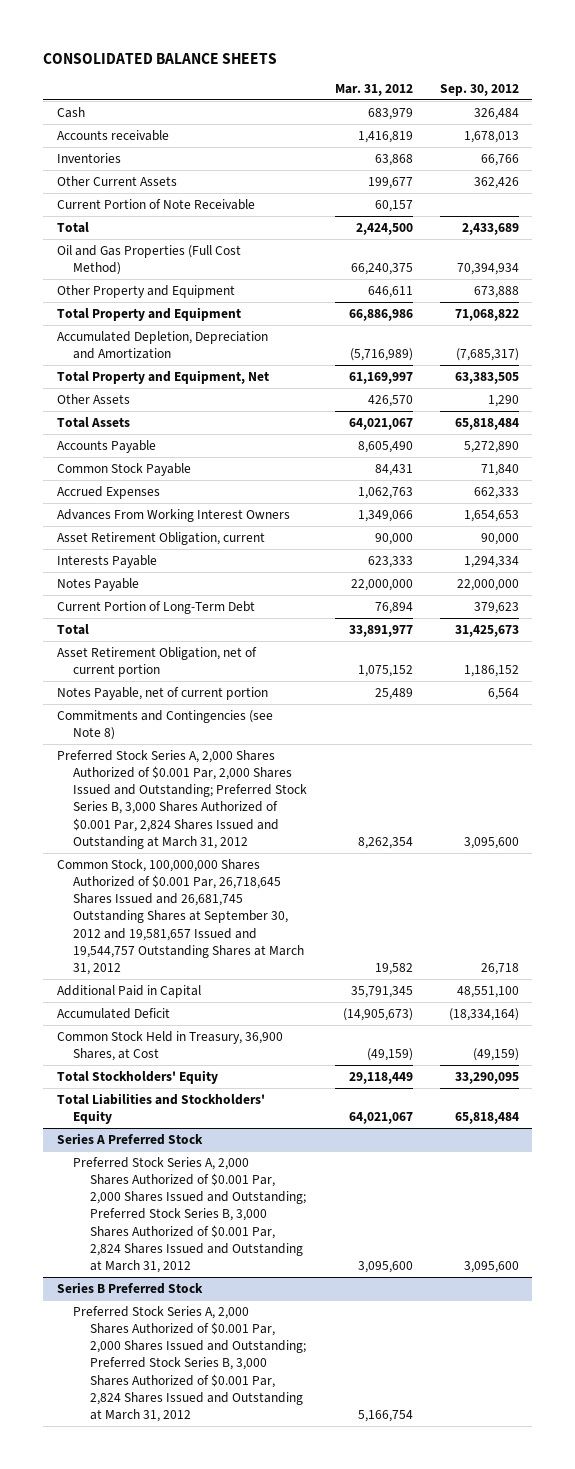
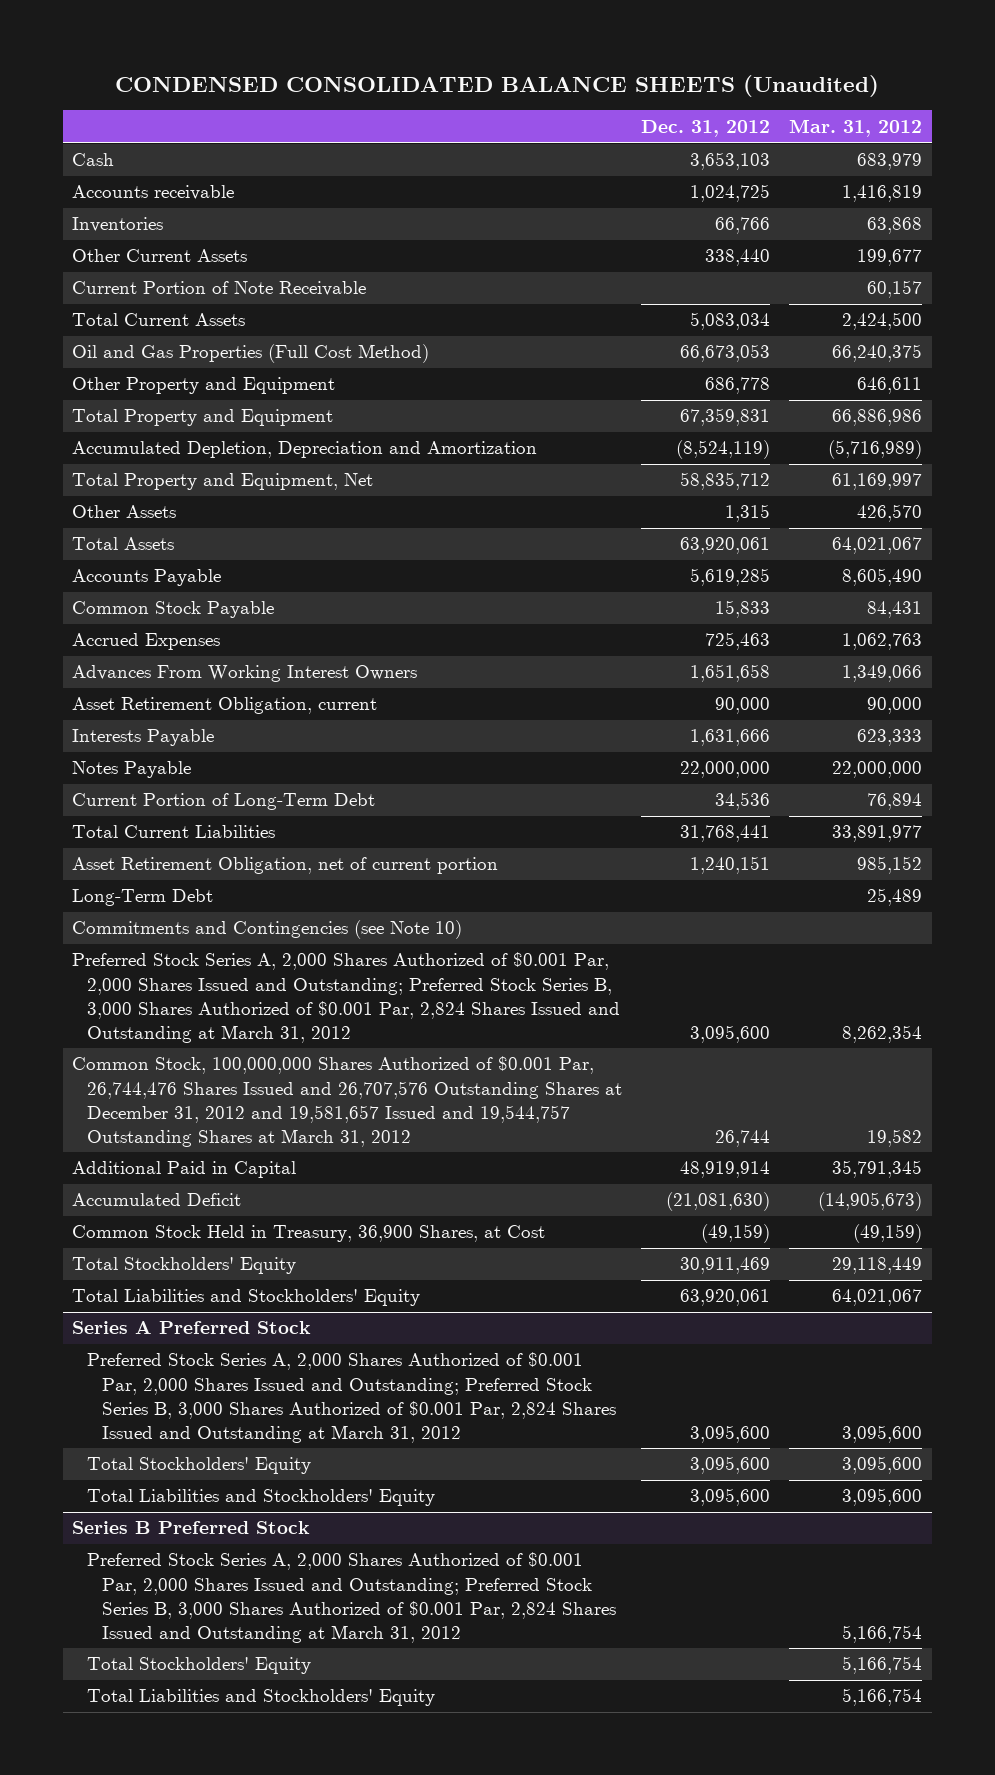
[43,52,278,64] CONSOLIDATED BALANCE SHEETS -> [115,74,880,97] CONDENSED CONSOLIDATED BALANCE SHEETS (Unaudited)
[439,83,519,96] Sep. 30, 2012 -> none
none -> [641,119,771,137] Dec. 31, 2012
[56,221,89,233] Total -> [72,313,246,327] Total Current Assets
[56,623,89,635] Total -> [72,825,276,839] Total Current Liabilities
[357,664,413,677] 1,075,152 -> [857,856,923,875] 985,152
[56,686,268,700] Notes Payable, net of current portion -> [72,889,214,907] Long-Term Debt
[56,709,273,740] Commitments and Contingencies (see Note 8) -> [72,920,463,940] Commitments and Contingencies (see Note 10)
[56,858,305,976] Common Stock, 100,000,000 Shares Authorized of $0.001 Par, 26,718,645 Shares Issued and 26,681,745 Outstanding Shares at September 30, 2012 and 19,581,657 Issued and 19,544,757 Outstanding Shares at March 31, 2012 -> [72,1056,623,1147] Common Stock, 100,000,000 Shares Authorized of $0.001 Par, 26,744,476 Shares Issued and 26,707,576 Outstanding Shares at December 31, 2012 and 19,581,657 Issued and 19,544,757 Outstanding Shares at March 31, 2012
none -> [87,1457,312,1475] Total Stockholders' Equity
none -> [87,1489,436,1507] Total Liabilities and Stockholders' Equity
none -> [87,1657,312,1675] Total Stockholders' Equity
none -> [87,1689,436,1707] Total Liabilities and Stockholders' Equity

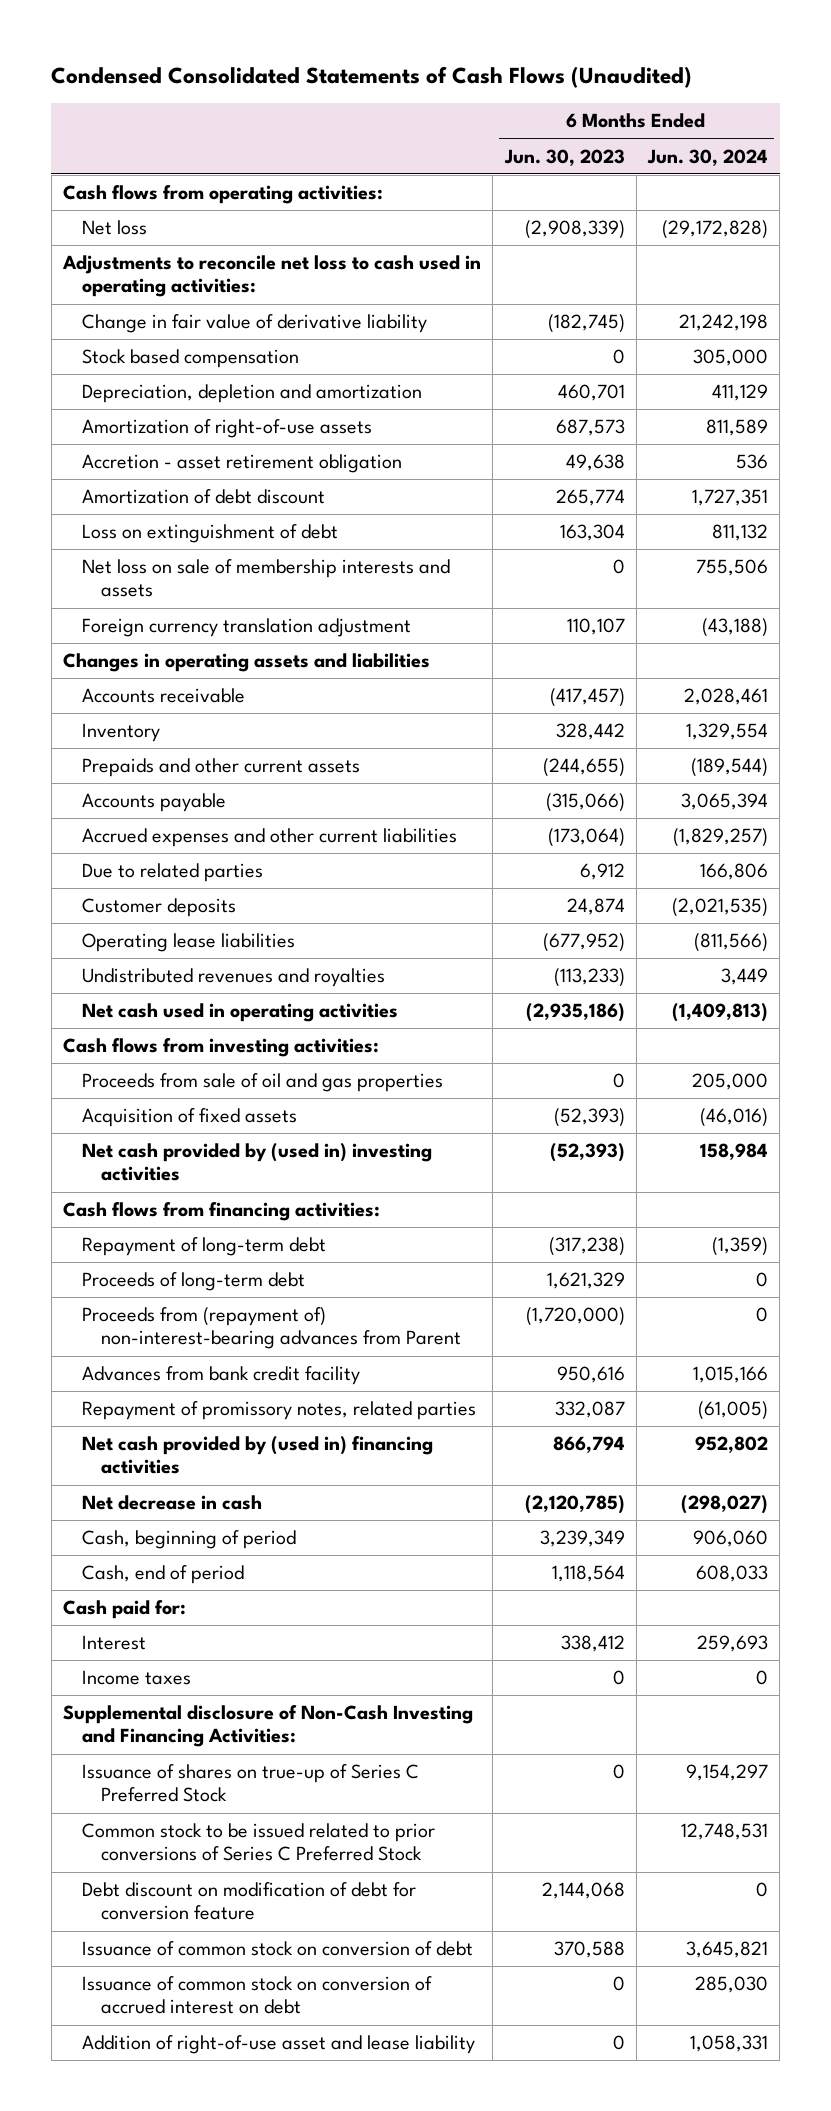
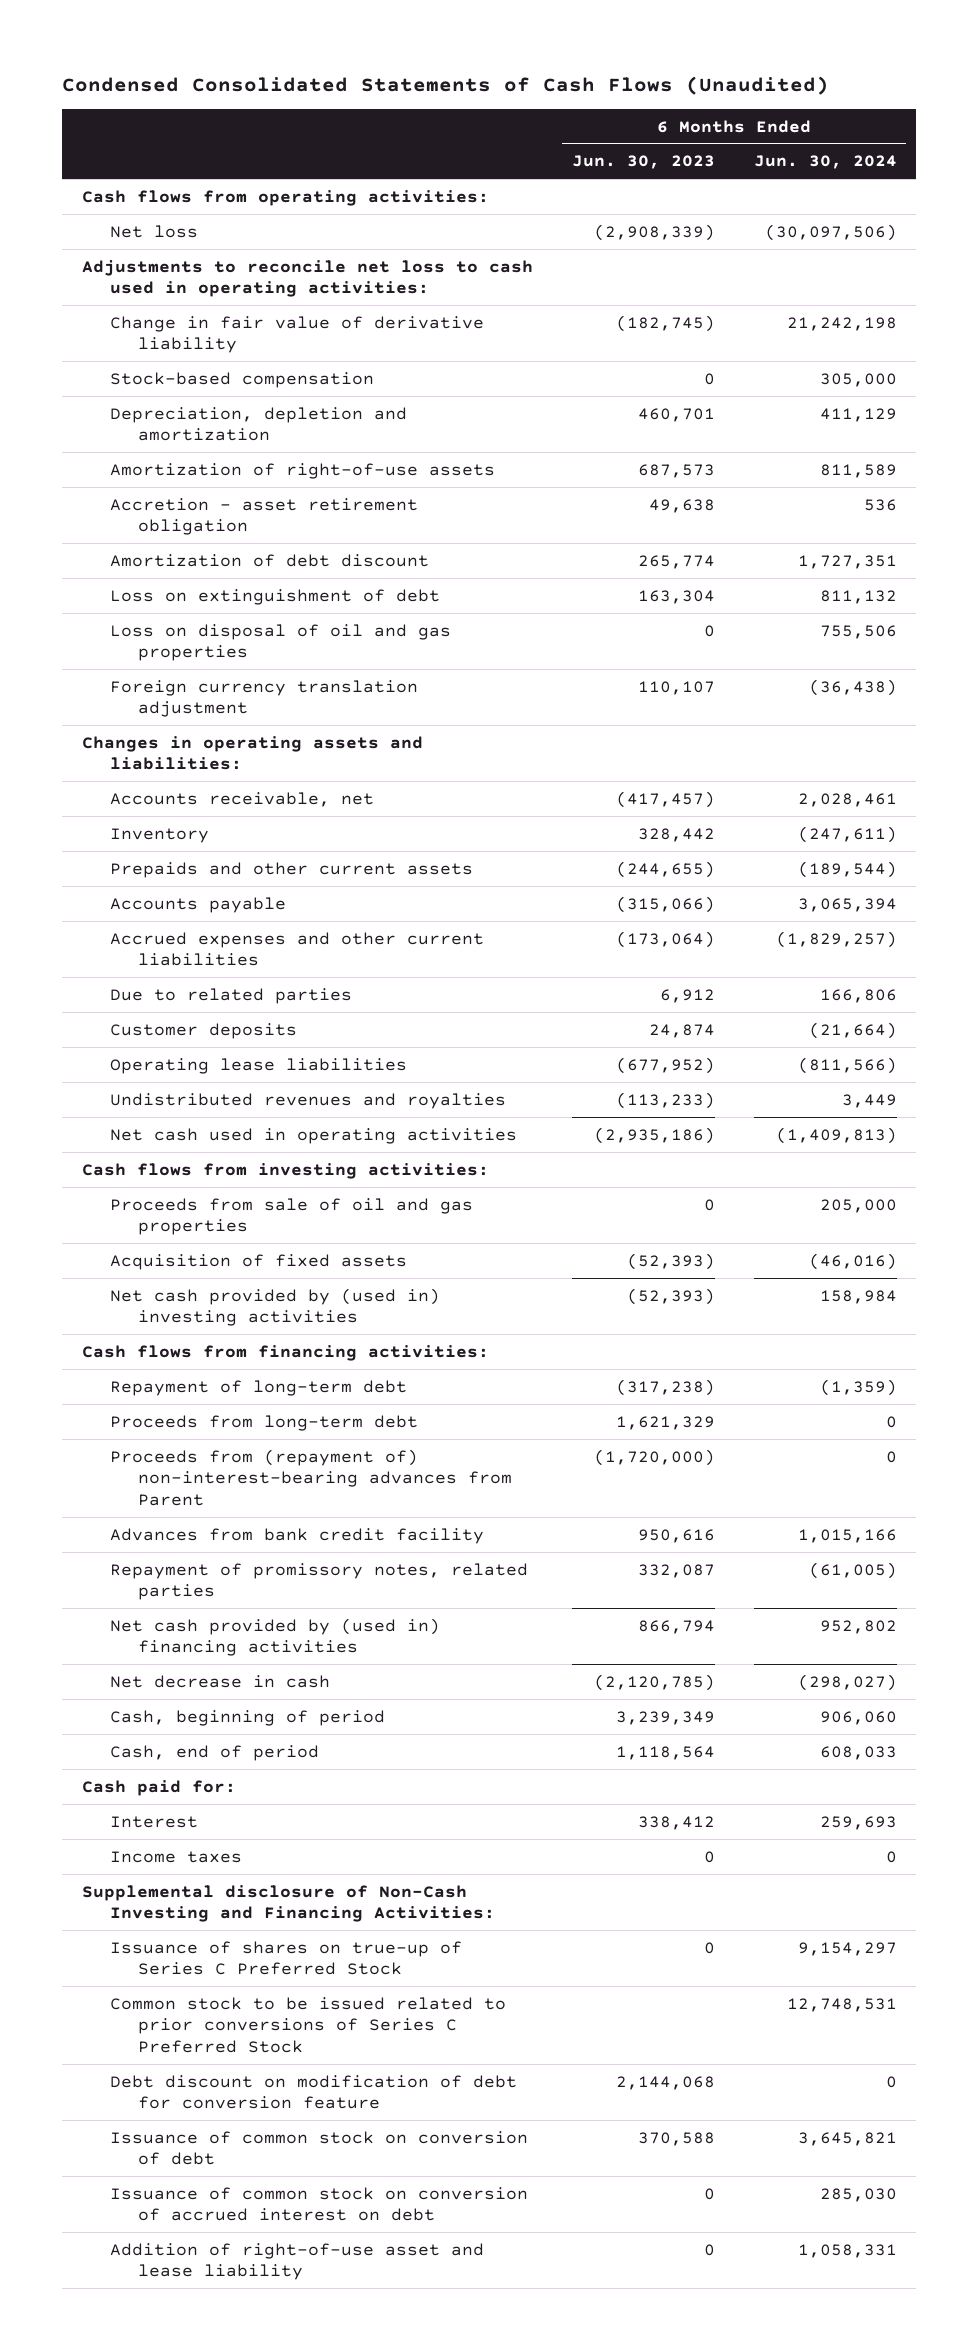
[662,220,769,240] (29,172,828) -> [764,223,897,241] (30,097,506)
[82,349,300,369] Stock based compensation -> [109,371,374,388] Stock-based compensation
[82,559,451,598] Net loss on sale of membership interests and assets -> [109,623,451,662] Loss on disposal of oil and gas properties
[702,618,769,638] (43,188) -> [808,678,897,696] (36,438)
[63,653,431,673] Changes in operating assets and liabilities -> [81,735,423,771] Changes in operating assets and liabilities:
[82,688,246,704] Accounts receivable -> [109,791,374,807] Accounts receivable, net
[686,723,769,741] 1,329,554 -> [797,825,897,843] (247,611)
[672,898,769,918] (2,021,535) -> [808,1021,897,1039] (21,664)
[82,1272,306,1292] Proceeds of long-term debt -> [109,1414,418,1431] Proceeds from long-term debt

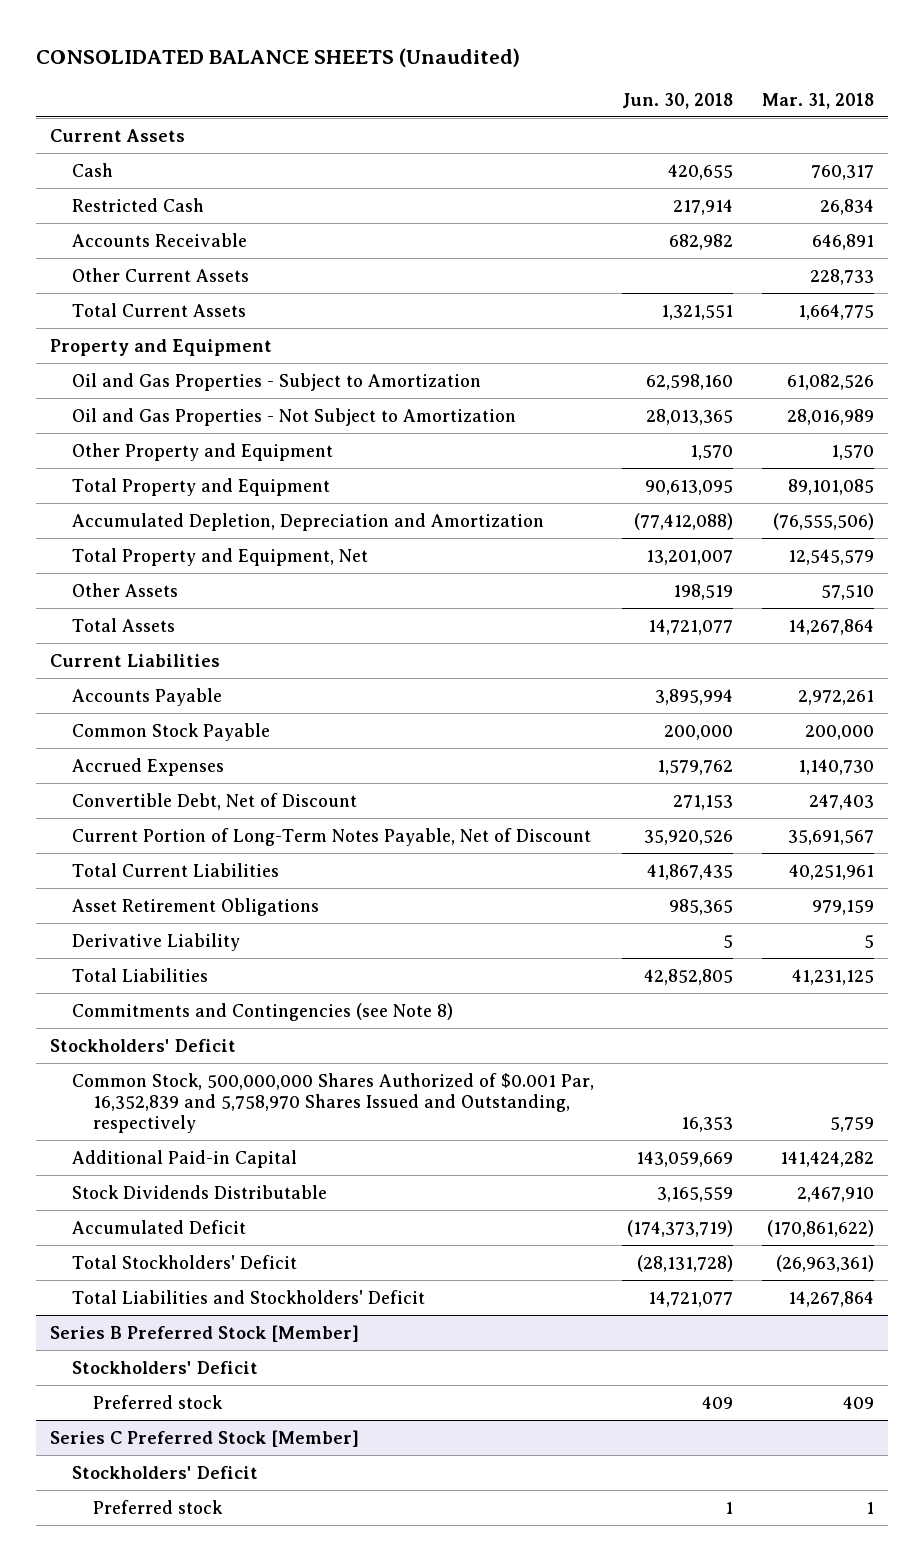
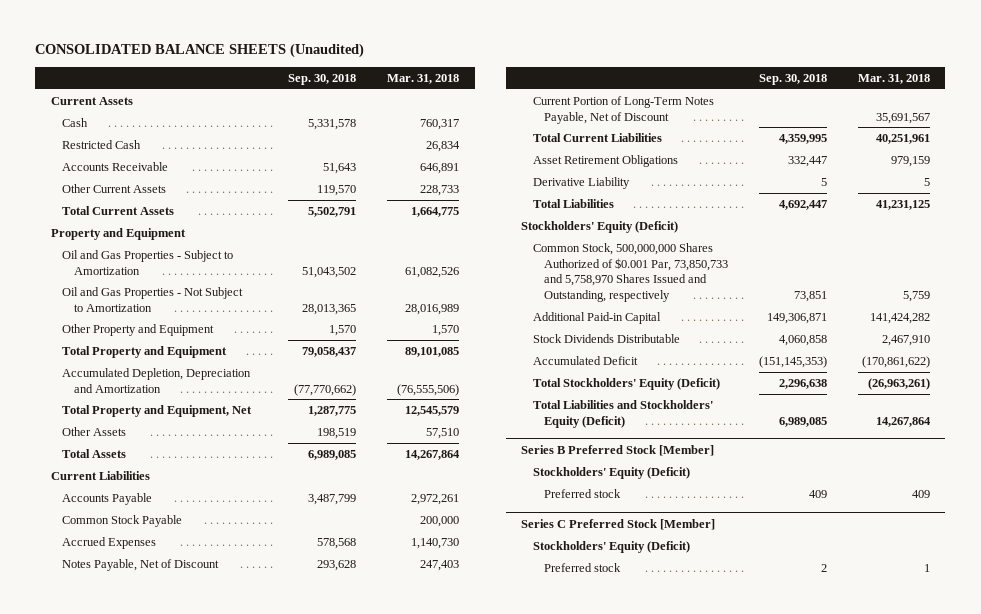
[622,92,734,109] Jun. 30, 2018 -> none
none -> [288,73,357,85] Sep. 30, 2018
[71,792,357,810] Convertible Debt, Net of Discount -> [62,558,220,571] Notes Payable, Net of Discount
[71,1002,453,1021] Commitments and Contingencies (see Note 8) -> none
[49,1038,236,1052] Stockholders' Deficit -> [521,220,679,233] Stockholders' Equity (Deficit)
[71,1072,594,1133] Common Stock, 500,000,000 Shares Authorized of $0.001 Par, 16,352,839 and 5,758,970 Shares Issued and Outstanding, respectively -> [532,242,729,303] Common Stock, 500,000,000 Shares Authorized of $0.001 Par, 73,850,733 and 5,758,970 Shares Issued and Outstanding, respectively
[71,1254,297,1269] Total Stockholders' Deficit -> [532,377,720,390] Total Stockholders' Equity (Deficit)
[775,1254,874,1272] (26,963,361) -> [867,377,930,390] (26,963,261)
[71,1289,425,1304] Total Liabilities and Stockholders' Deficit -> [532,399,713,428] Total Liabilities and Stockholders' Equity (Deficit)
[71,1360,258,1374] Stockholders' Deficit -> [532,466,690,479] Stockholders' Equity (Deficit)
[71,1465,258,1479] Stockholders' Deficit -> [532,540,690,553] Stockholders' Equity (Deficit)

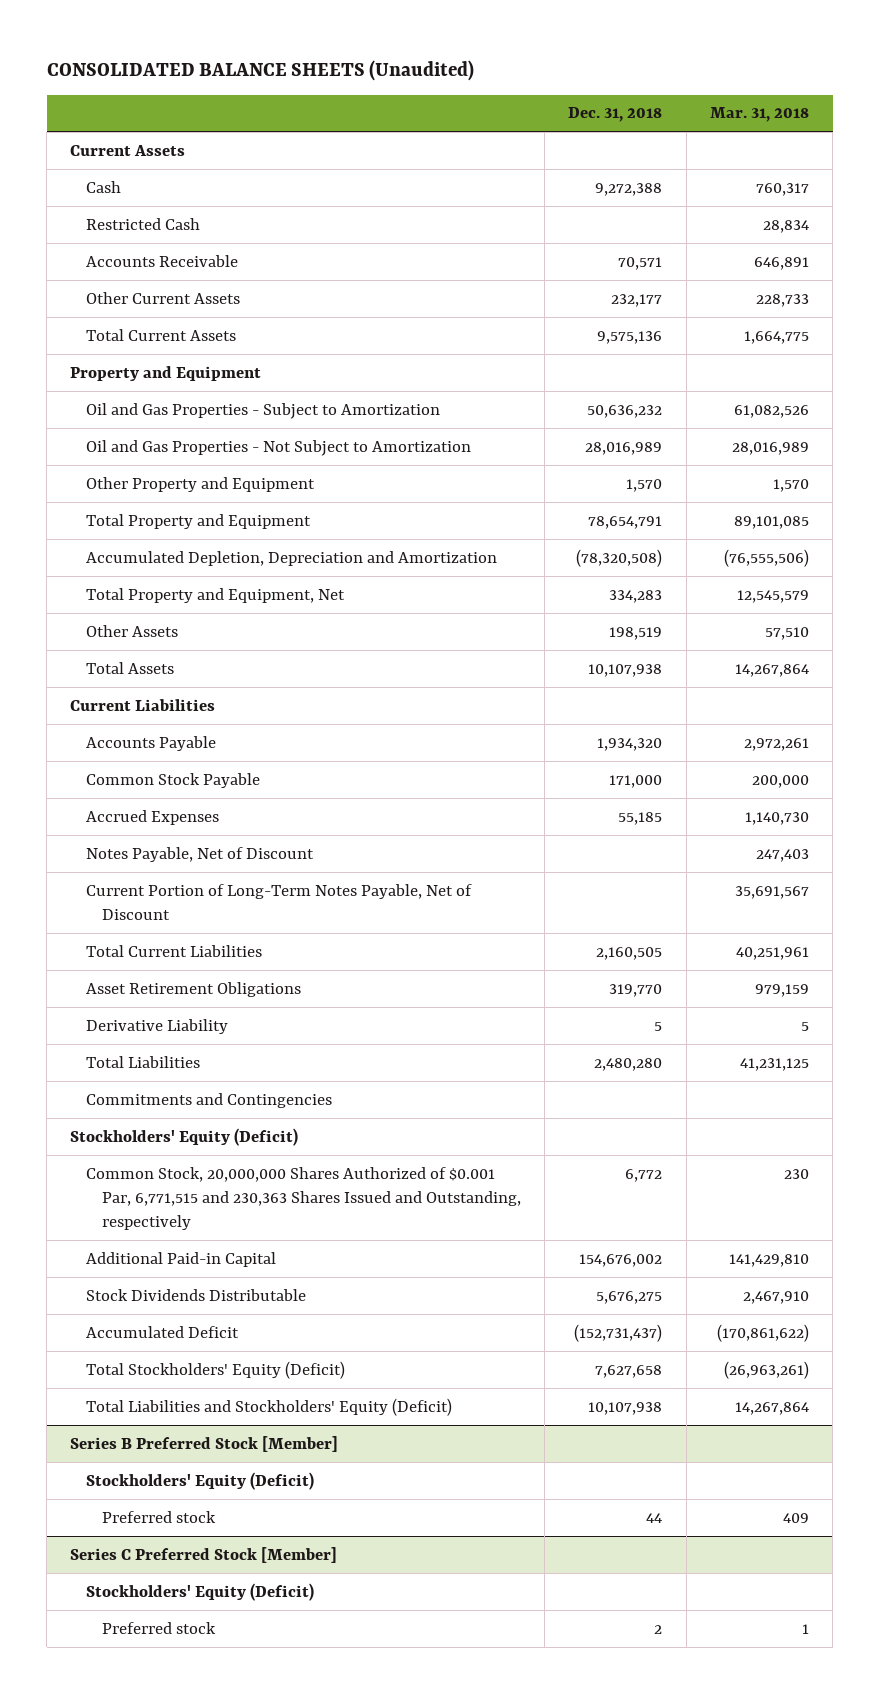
[288,73,357,85] Sep. 30, 2018 -> none
none -> [568,107,663,123] Dec. 31, 2018
[426,140,461,152] 26,834 -> [762,219,809,233] 28,834
none -> [86,1092,333,1108] Commitments and Contingencies
[532,242,729,303] Common Stock, 500,000,000 Shares Authorized of $0.001 Par, 73,850,733 and 5,758,970 Shares Issued and Outstanding, respectively -> [86,1166,522,1230] Common Stock, 20,000,000 Shares Authorized of $0.001 Par, 6,771,515 and 230,363 Shares Issued and Outstanding, respectively
[902,291,930,303] 5,759 -> [783,1168,809,1179] 230
[869,312,930,324] 141,424,282 -> [728,1253,809,1267] 141,429,810

